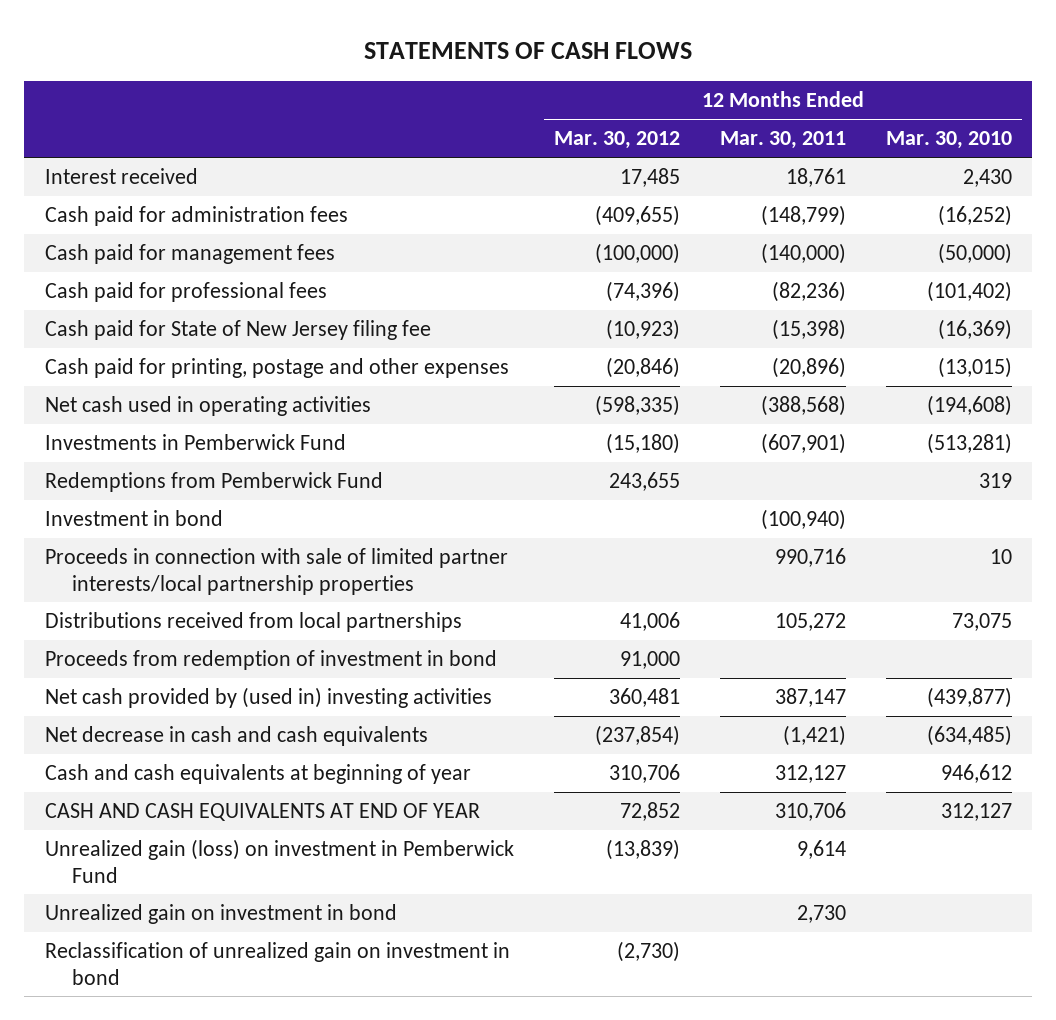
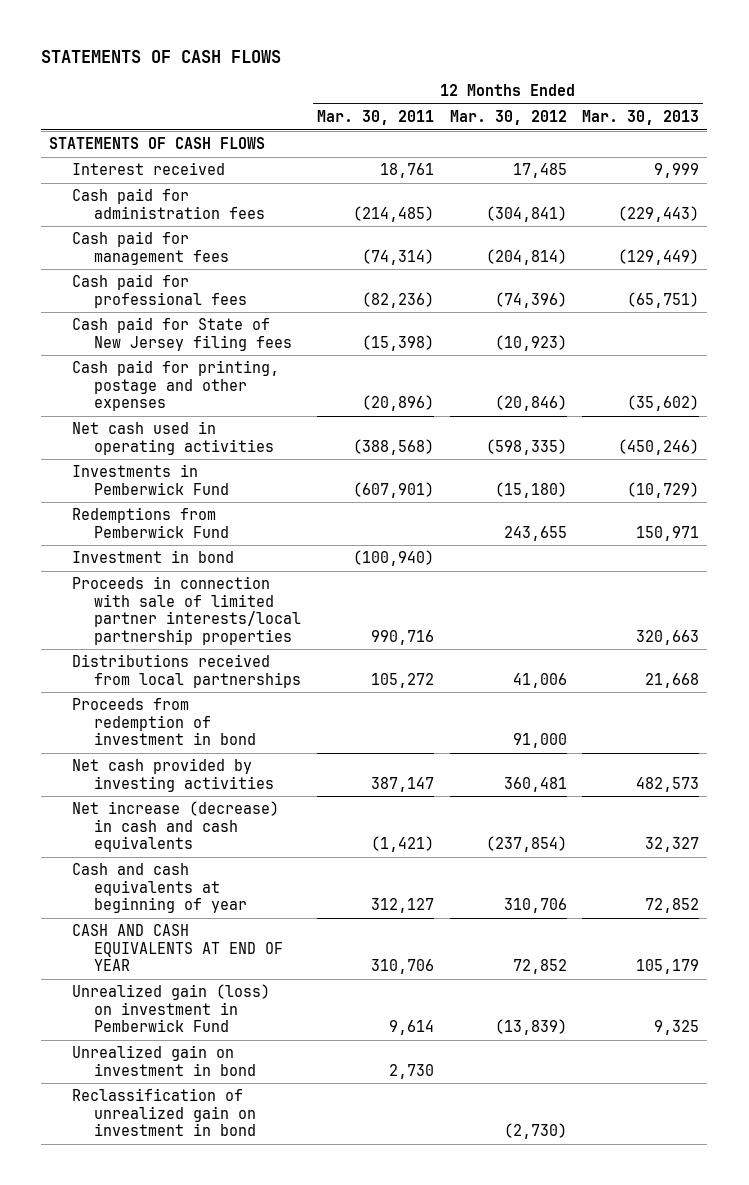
[885,131,1012,150] Mar. 30, 2010 -> none
none -> [582,109,700,125] Mar. 30, 2013
none -> [49,137,266,150] STATEMENTS OF CASH FLOWS
[594,205,680,227] (409,655) -> [485,205,567,222] (304,841)
[760,205,846,227] (148,799) -> [352,205,434,222] (214,485)
[594,243,680,265] (100,000) -> [485,248,567,265] (204,814)
[760,243,846,265] (140,000) -> [361,248,434,265] (74,314)
[44,320,431,341] Cash paid for State of New Jersey filing fee -> [71,317,292,351] Cash paid for State of New Jersey filing fees
[44,687,492,709] Net cash provided by (used in) investing activities -> [71,758,274,792] Net cash provided by investing activities
[44,726,428,747] Net decrease in cash and cash equivalents -> [71,801,279,853] Net increase (decrease) in cash and cash equivalents

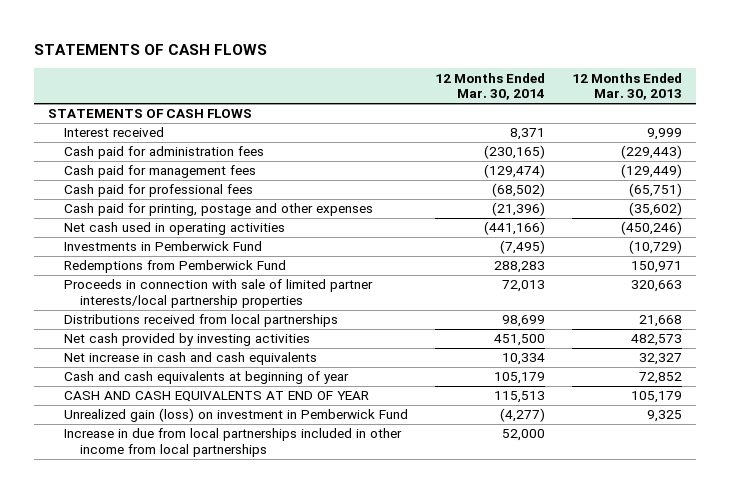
[316,109,434,125] Mar. 30, 2011 -> none
[449,109,567,125] Mar. 30, 2012 -> none
none -> [434,72,545,101] 12 Months Ended Mar. 30, 2014
[71,317,292,351] Cash paid for State of New Jersey filing fees -> none
[71,550,234,564] Investment in bond -> none
[71,698,256,746] Proceeds from redemption of investment in bond -> none
[71,801,279,853] Net increase (decrease) in cash and cash equivalents -> [63,352,317,366] Net increase in cash and cash equivalents
[71,1045,256,1076] Unrealized gain on investment in bond -> none
[71,1088,256,1137] Reclassification of unrealized gain on investment in bond -> none
none -> [63,428,402,457] Increase in due from local partnerships included in other income from local partnerships

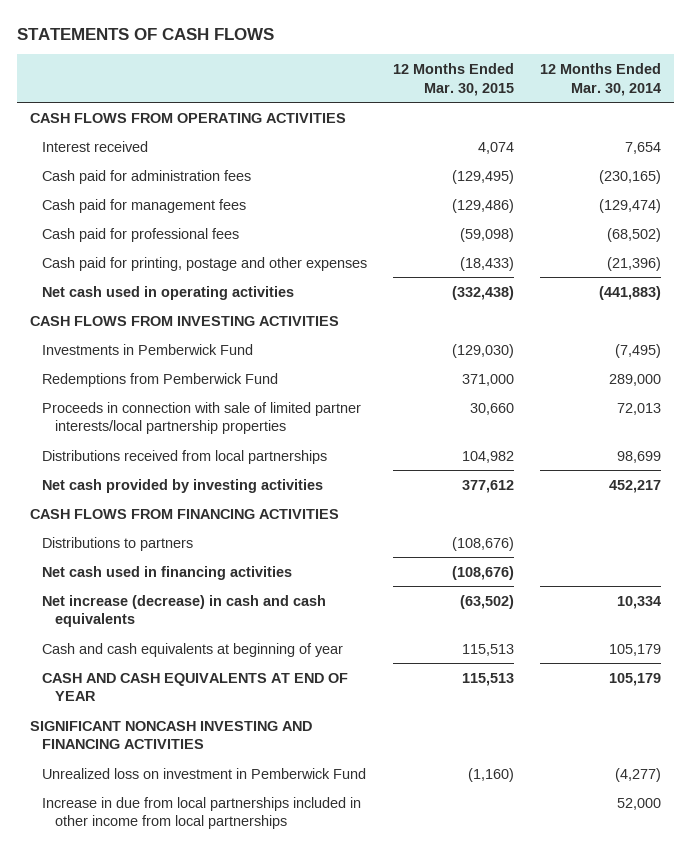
[572,72,683,101] 12 Months Ended Mar. 30, 2013 -> none
none -> [393,62,515,96] 12 Months Ended Mar. 30, 2015
[47,109,252,119] STATEMENTS OF CASH FLOWS -> none
none -> [29,112,346,123] CASH FLOWS FROM OPERATING ACTIVITIES
[509,128,545,141] 8,371 -> [625,141,662,154] 7,654
[483,221,545,236] (441,166) -> [599,285,662,300] (441,883)
none -> [29,315,339,326] CASH FLOWS FROM INVESTING ACTIVITIES
[493,261,545,274] 288,283 -> [609,373,662,386] 289,000
[493,334,545,347] 451,500 -> [609,479,662,493] 452,217
none -> [29,508,339,519] CASH FLOWS FROM FINANCING ACTIVITIES
none -> [42,536,194,551] Distributions to partners
none -> [42,565,293,580] Net cash used in financing activities
[63,352,317,366] Net increase in cash and cash equivalents -> [42,594,327,628] Net increase (decrease) in cash and cash equivalents
[493,391,545,404] 115,513 -> [609,672,662,686] 105,179
none -> [29,720,312,750] SIGNIFICANT NONCASH INVESTING AND FINANCING ACTIVITIES
[63,408,408,423] Unrealized gain (loss) on investment in Pemberwick Fund -> [42,767,367,779] Unrealized loss on investment in Pemberwick Fund

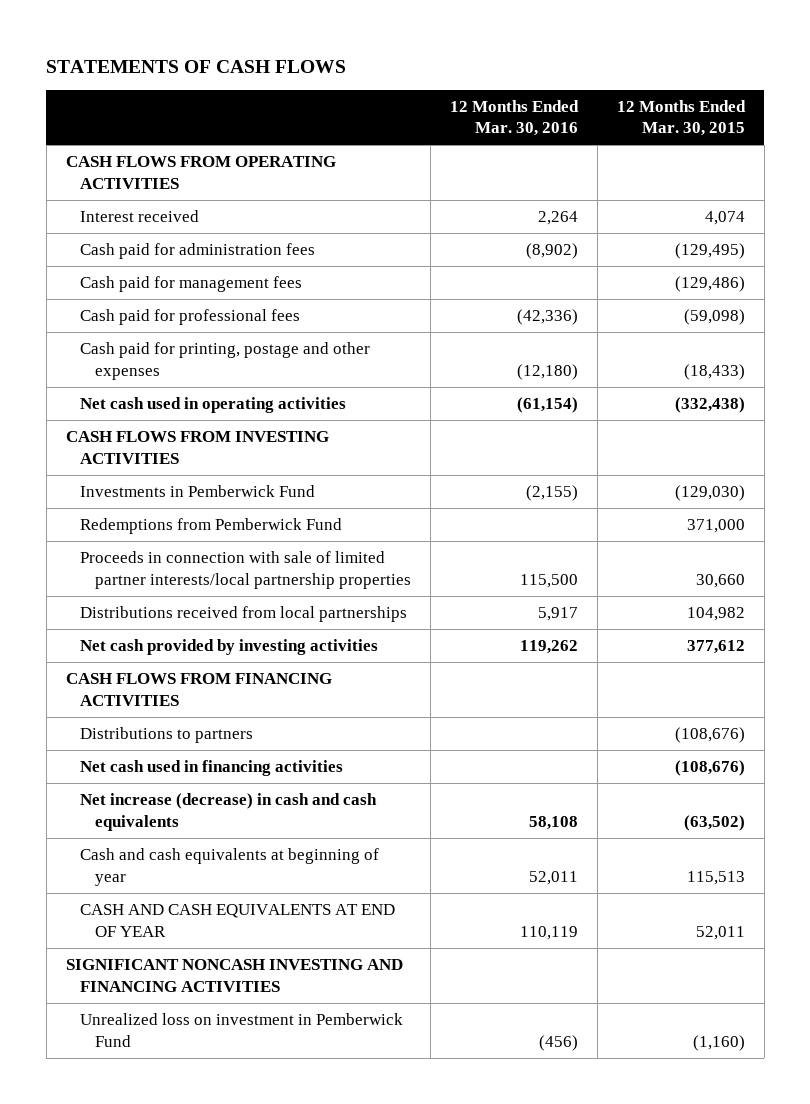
[540,62,662,96] 12 Months Ended Mar. 30, 2014 -> none
none -> [449,99,579,137] 12 Months Ended Mar. 30, 2016
[462,672,515,686] 115,513 -> [695,925,745,940] 52,011
[42,796,362,830] Increase in due from local partnerships included in other income from local partnerships -> none

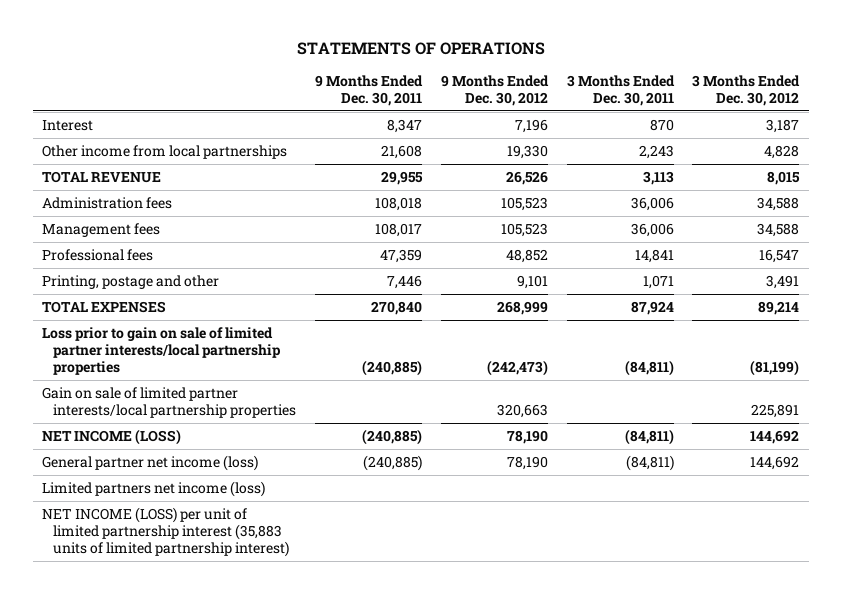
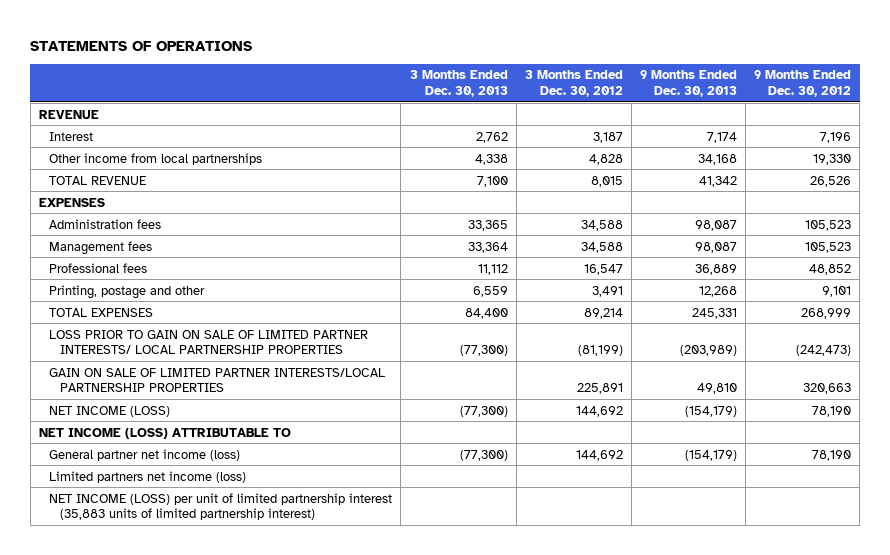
[315,74,424,106] 9 Months Ended Dec. 30, 2011 -> none
[566,74,675,106] 3 Months Ended Dec. 30, 2011 -> none
none -> [409,70,508,98] 3 Months Ended Dec. 30, 2013
none -> [639,70,737,98] 9 Months Ended Dec. 30, 2013
none -> [38,109,99,119] REVENUE
none -> [38,197,105,207] EXPENSES
[42,326,282,375] Loss prior to gain on sale of limited partner interests/local partnership properties -> [49,329,369,355] LOSS PRIOR TO GAIN ON SALE OF LIMITED PARTNER INTERESTS/ LOCAL PARTNERSHIP PROPERTIES
[42,386,297,418] Gain on sale of limited partner interests/local partnership properties -> [49,367,386,393] GAIN ON SALE OF LIMITED PARTNER INTERESTS/LOCAL PARTNERSHIP PROPERTIES
none -> [38,427,291,439] NET INCOME (LOSS) ATTRIBUTABLE TO

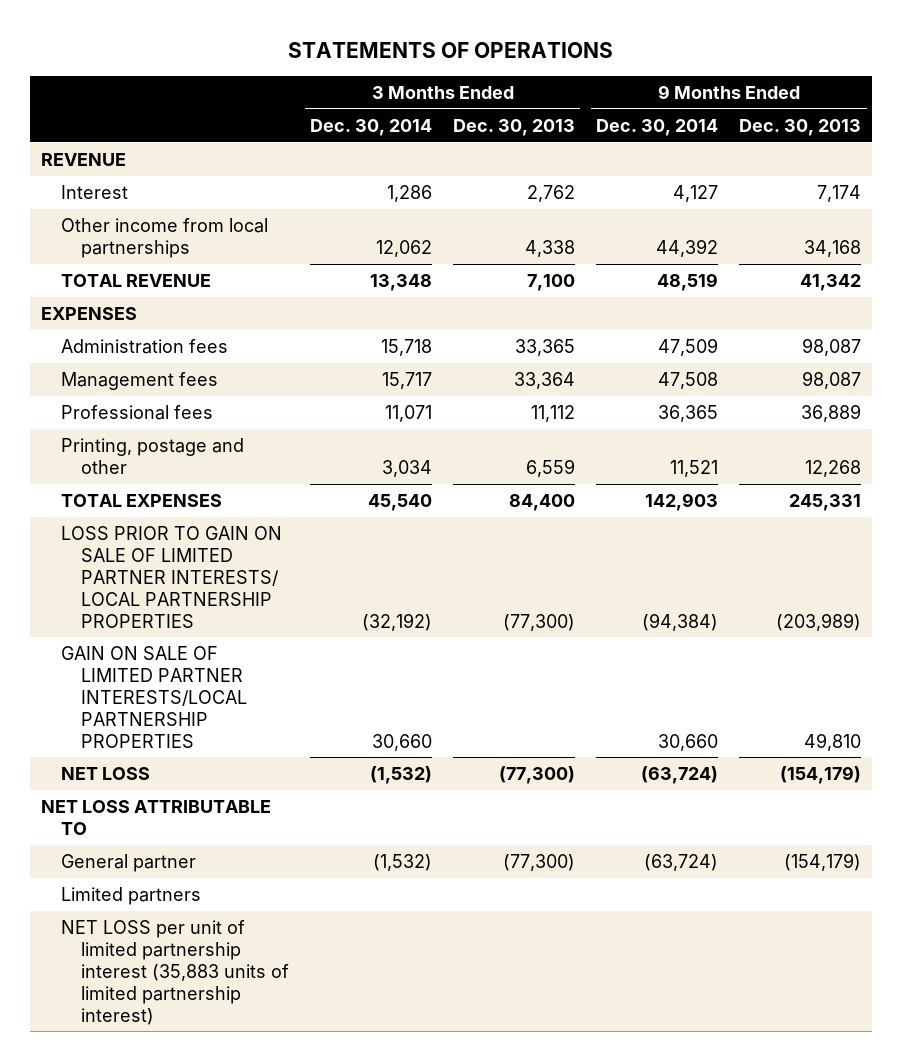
[524,70,623,98] 3 Months Ended Dec. 30, 2012 -> none
[753,70,851,98] 9 Months Ended Dec. 30, 2012 -> none
none -> [310,118,433,136] Dec. 30, 2014
none -> [596,118,719,136] Dec. 30, 2014
[49,405,171,417] NET INCOME (LOSS) -> [60,766,150,780] NET LOSS
[38,427,291,439] NET INCOME (LOSS) ATTRIBUTABLE TO -> [40,799,271,835] NET LOSS ATTRIBUTABLE TO
[49,448,241,461] General partner net income (loss) -> [60,853,196,872] General partner
[49,470,247,483] Limited partners net income (loss) -> [60,886,201,905] Limited partners
[49,492,393,521] NET INCOME (LOSS) per unit of limited partnership interest (35,883 units of limited partnership interest) -> [60,919,289,1025] NET LOSS per unit of limited partnership interest (35,883 units of limited partnership interest)

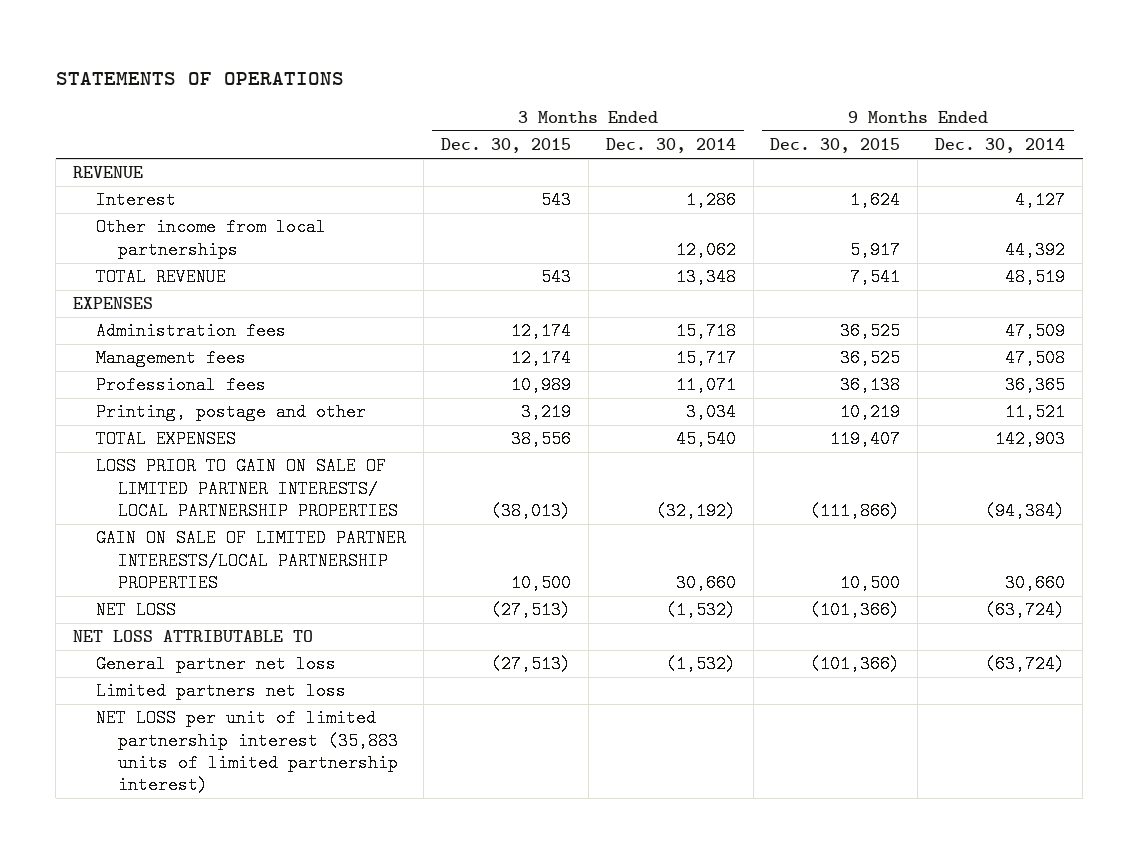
[453,118,576,136] Dec. 30, 2013 -> none
[739,118,862,136] Dec. 30, 2013 -> none
none -> [440,138,571,154] Dec. 30, 2015
none -> [770,138,901,154] Dec. 30, 2015
[60,853,196,872] General partner -> [95,655,336,674] General partner net loss
[60,886,201,905] Limited partners -> [95,682,346,701] Limited partners net loss

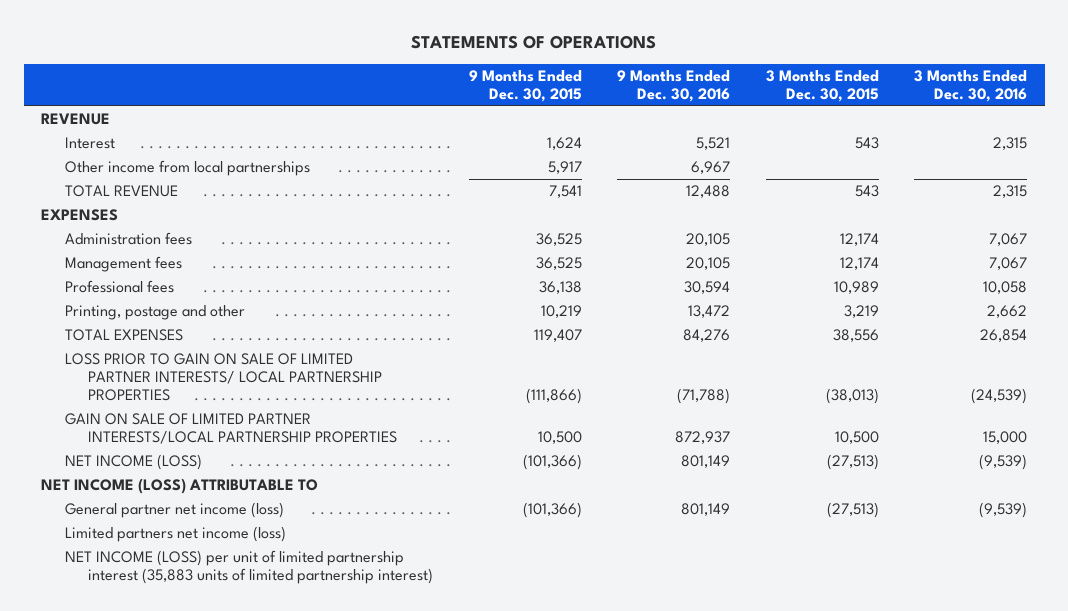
[605,138,736,154] Dec. 30, 2014 -> none
[935,138,1066,154] Dec. 30, 2014 -> none
none -> [617,70,731,103] 9 Months Ended Dec. 30, 2016
none -> [913,70,1027,103] 3 Months Ended Dec. 30, 2016
[95,601,176,620] NET LOSS -> [64,454,202,471] NET INCOME (LOSS)
[73,630,314,643] NET LOSS ATTRIBUTABLE TO -> [41,478,319,495] NET INCOME (LOSS) ATTRIBUTABLE TO
[95,655,336,674] General partner net loss -> [64,502,284,519] General partner net income (loss)
[95,682,346,701] Limited partners net loss -> [64,526,286,543] Limited partners net income (loss)
[95,709,399,794] NET LOSS per unit of limited partnership interest (35,883 units of limited partnership interest) -> [64,550,434,585] NET INCOME (LOSS) per unit of limited partnership interest (35,883 units of limited partnership interest)

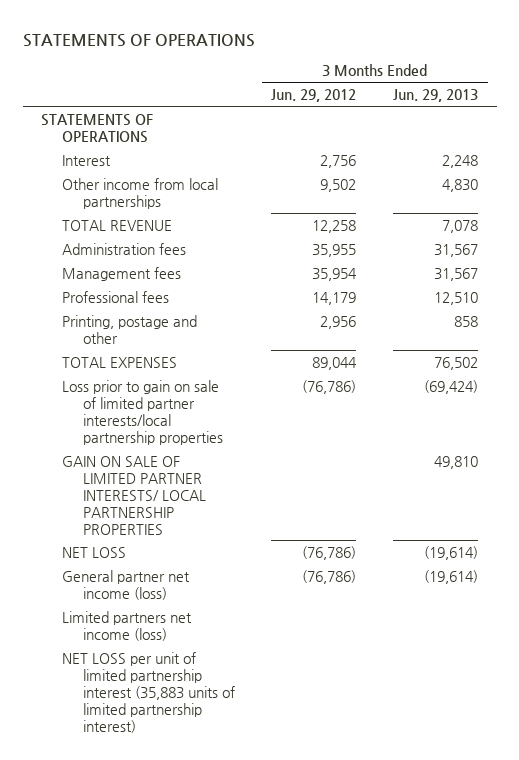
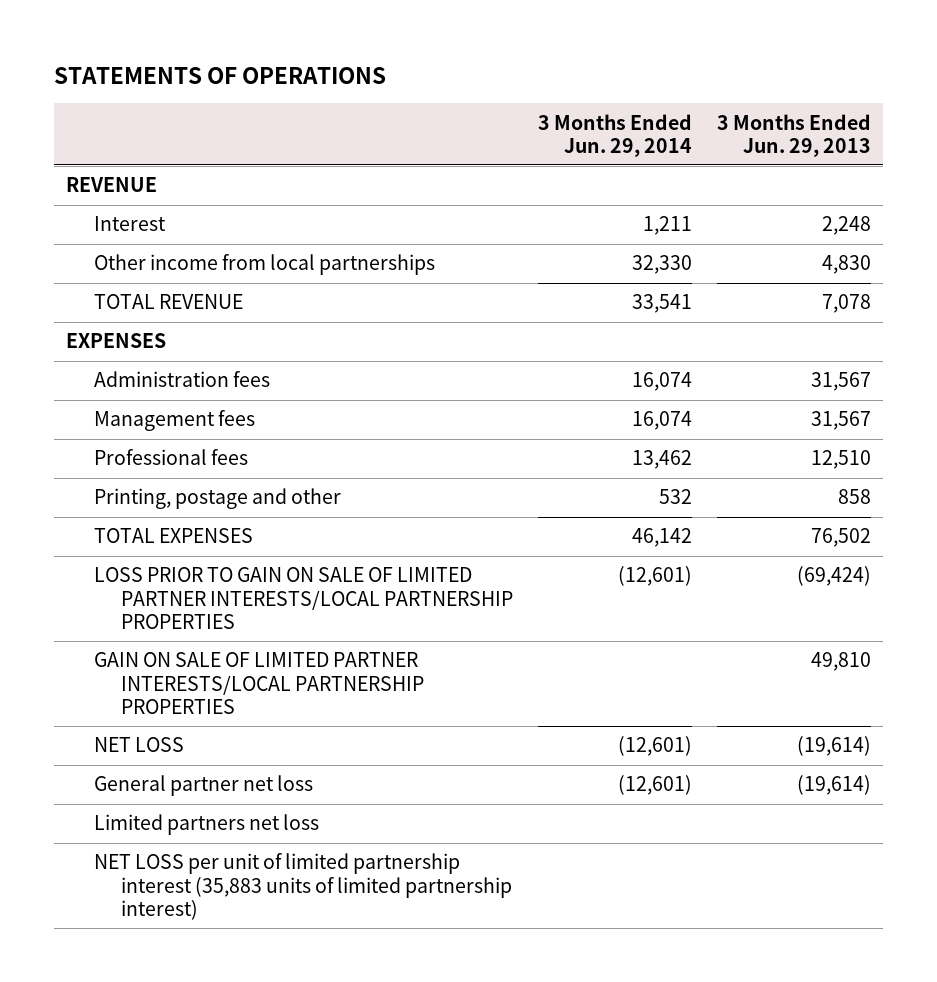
[271,89,357,103] Jun. 29, 2012 -> none
none -> [538,113,693,157] 3 Months Ended Jun. 29, 2014
[41,113,154,143] STATEMENTS OF OPERATIONS -> none
none -> [65,177,157,193] REVENUE
none -> [65,333,166,349] EXPENSES
[61,379,223,445] Loss prior to gain on sale of limited partner interests/local partnership properties -> [93,567,514,629] LOSS PRIOR TO GAIN ON SALE OF LIMITED PARTNER INTERESTS/LOCAL PARTNERSHIP PROPERTIES
[61,455,206,535] GAIN ON SALE OF LIMITED PARTNER INTERESTS/ LOCAL PARTNERSHIP PROPERTIES -> [93,652,425,714] GAIN ON SALE OF LIMITED PARTNER INTERESTS/LOCAL PARTNERSHIP PROPERTIES
[61,569,190,600] General partner net income (loss) -> [93,775,313,797] General partner net loss
[61,610,192,641] Limited partners net income (loss) -> [93,814,319,836] Limited partners net loss

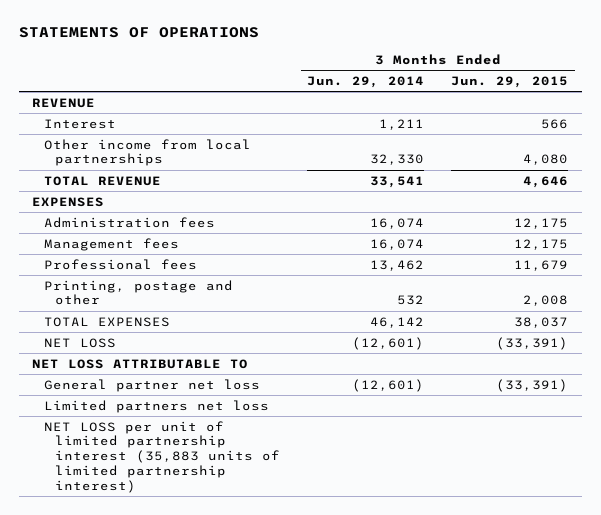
[717,113,872,157] 3 Months Ended Jun. 29, 2013 -> none
none -> [451,75,569,88] Jun. 29, 2015
[93,567,514,629] LOSS PRIOR TO GAIN ON SALE OF LIMITED PARTNER INTERESTS/LOCAL PARTNERSHIP PROPERTIES -> none
[93,652,425,714] GAIN ON SALE OF LIMITED PARTNER INTERESTS/LOCAL PARTNERSHIP PROPERTIES -> none
none -> [32,358,249,369] NET LOSS ATTRIBUTABLE TO

